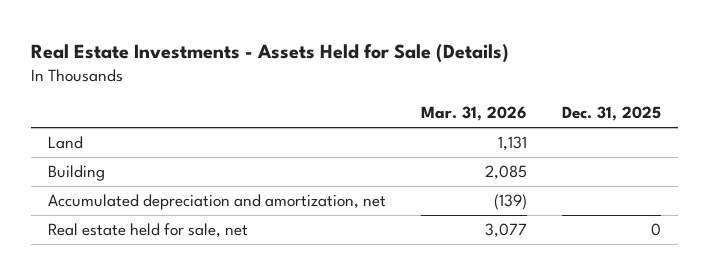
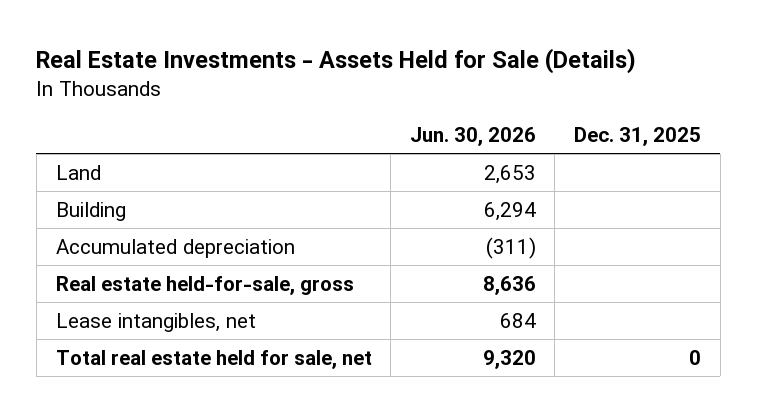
[421,106,528,122] Mar. 31, 2026 -> none
none -> [409,126,536,146] Jun. 30, 2026
[48,194,387,211] Accumulated depreciation and amortization, net -> [55,238,295,258] Accumulated depreciation
none -> [55,275,354,295] Real estate held-for-sale, gross
none -> [55,312,256,332] Lease intangibles, net
[48,223,249,239] Real estate held for sale, net -> [55,349,372,369] Total real estate held for sale, net

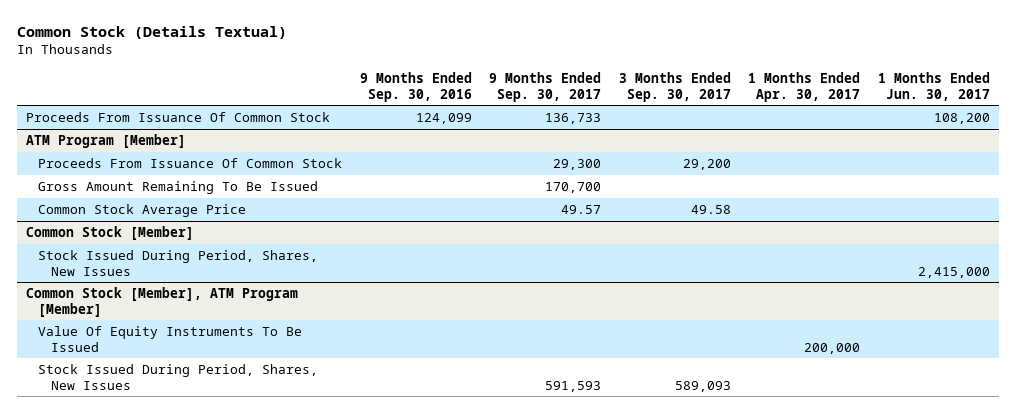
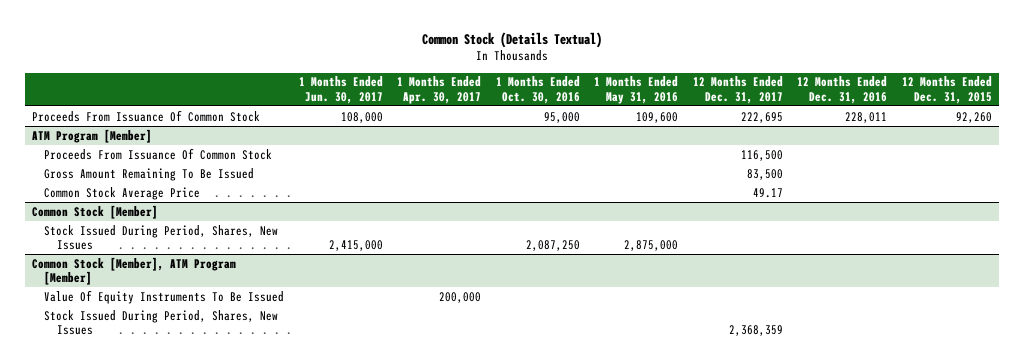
[359,72,472,102] 9 Months Ended Sep. 30, 2016 -> none
[489,72,602,102] 9 Months Ended Sep. 30, 2017 -> none
[618,72,731,102] 3 Months Ended Sep. 30, 2017 -> none
none -> [495,76,580,104] 1 Months Ended Oct. 30, 2016
none -> [594,76,679,104] 1 Months Ended May 31, 2016
none -> [692,76,783,104] 12 Months Ended Dec. 31, 2017
none -> [797,76,888,104] 12 Months Ended Dec. 31, 2016
none -> [901,76,992,104] 12 Months Ended Dec. 31, 2015
[933,112,990,124] 108,200 -> [340,111,383,123] 108,000

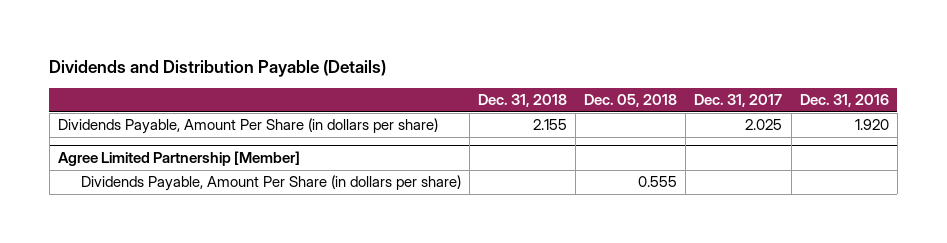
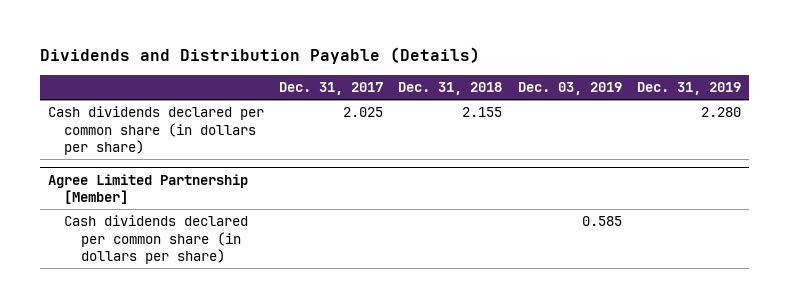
[584,94,678,108] Dec. 05, 2018 -> none
[799,94,889,108] Dec. 31, 2016 -> none
none -> [517,81,622,95] Dec. 03, 2019
none -> [637,81,742,95] Dec. 31, 2019
[58,118,439,135] Dividends Payable, Amount Per Share (in dollars per share) -> [47,105,264,156] Cash dividends declared per common share (in dollars per share)
[80,175,461,192] Dividends Payable, Amount Per Share (in dollars per share) -> [64,214,249,265] Cash dividends declared per common share (in dollars per share)

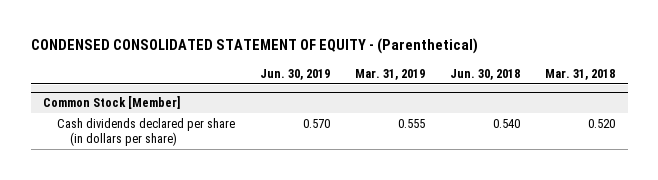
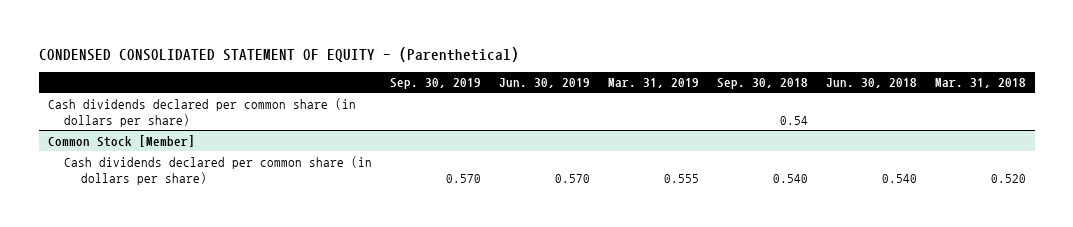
none -> [390,78,482,90] Sep. 30, 2019
none -> [716,78,808,90] Sep. 30, 2018
none -> [47,97,356,127] Cash dividends declared per common share (in dollars per share)
[56,117,235,146] Cash dividends declared per share (in dollars per share) -> [64,155,373,185] Cash dividends declared per common share (in dollars per share)

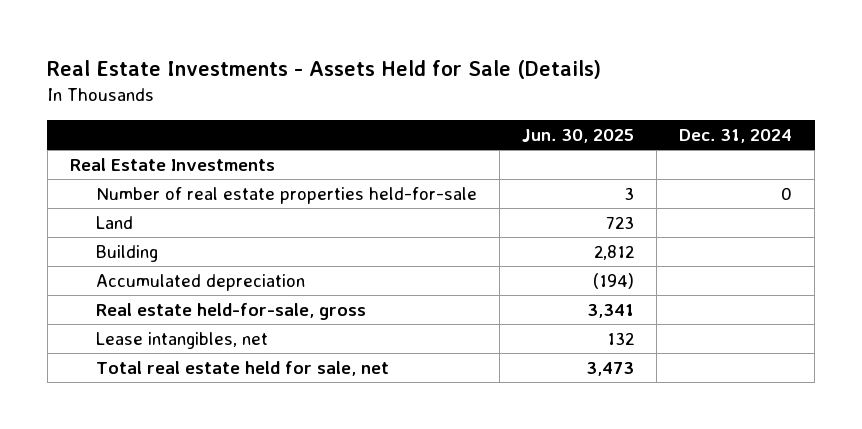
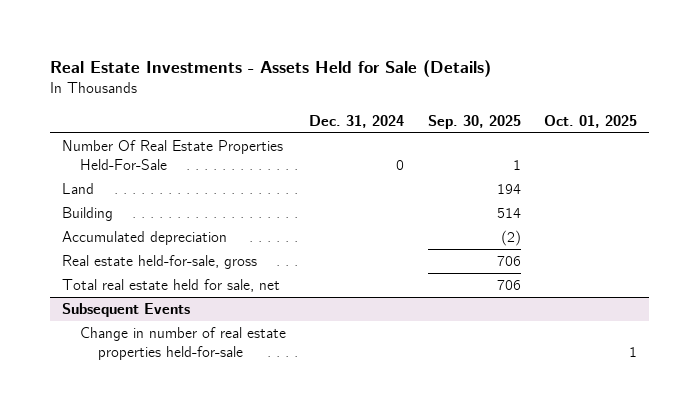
[521,128,634,143] Jun. 30, 2025 -> none
none -> [427,114,521,129] Sep. 30, 2025
none -> [544,114,638,128] Oct. 01, 2025
[69,157,275,171] Real Estate Investments -> none
[95,186,477,204] Number of real estate properties held-for-sale -> [61,140,283,171] Number Of Real Estate Properties Held-For-Sale
[95,331,268,349] Lease intangibles, net -> none
none -> [61,303,190,318] Subsequent Events
none -> [79,327,286,361] Change in number of real estate properties held-for-sale

